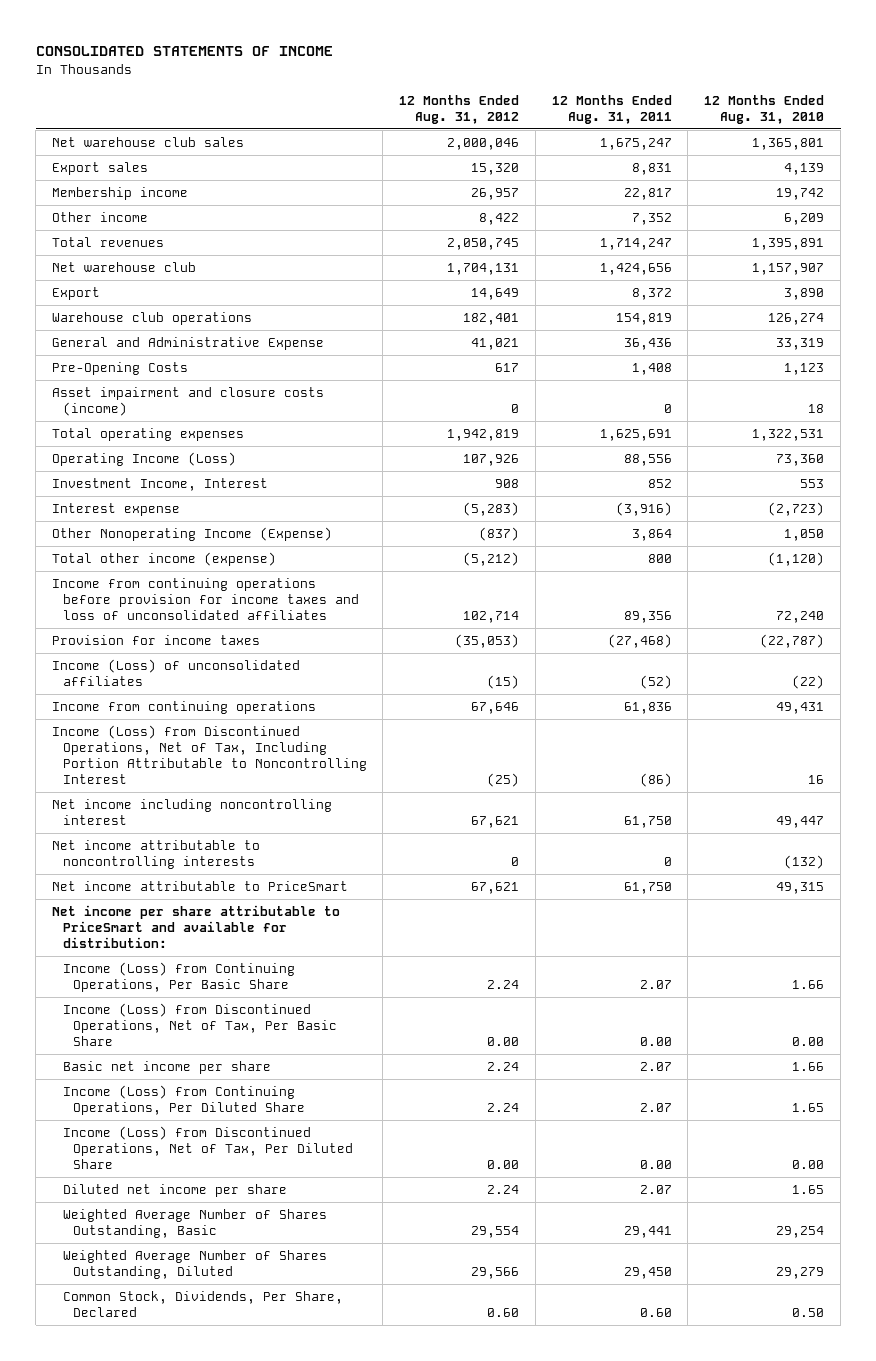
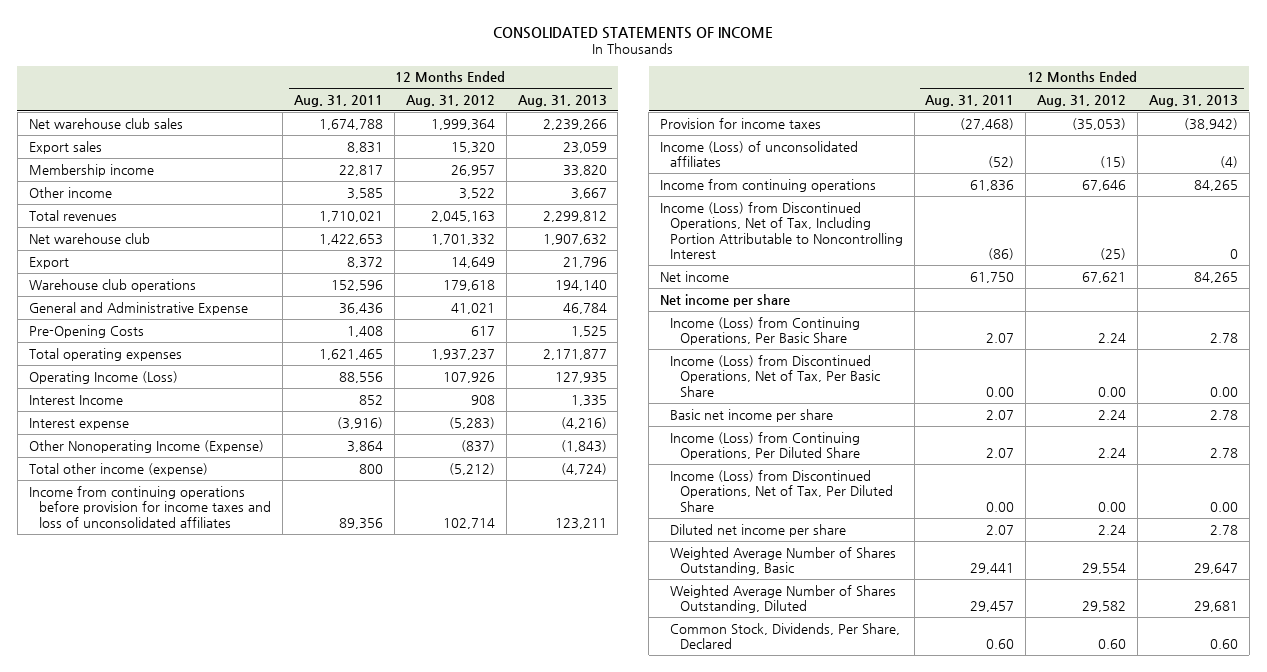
[704,94,825,124] 12 Months Ended Aug. 31, 2010 -> none
none -> [517,94,607,107] Aug. 31, 2013
[447,138,520,151] 2,000,046 -> [430,118,495,130] 1,999,364
[599,138,672,151] 1,675,247 -> [319,118,384,130] 1,674,788
[479,213,520,226] 8,422 -> [458,187,495,199] 3,522
[631,213,672,226] 7,352 -> [347,187,384,199] 3,585
[447,238,520,251] 2,050,745 -> [430,210,495,222] 2,045,163
[599,238,672,251] 1,714,247 -> [319,210,384,222] 1,710,021
[447,263,520,276] 1,704,131 -> [430,233,495,245] 1,701,332
[599,263,672,276] 1,424,656 -> [319,233,384,245] 1,422,653
[463,313,520,326] 182,401 -> [442,279,495,291] 179,618
[615,313,672,326] 154,819 -> [331,279,384,291] 152,596
[52,387,325,417] Asset impairment and closure costs (income) -> none
[447,429,520,442] 1,942,819 -> [430,348,495,360] 1,937,237
[599,429,672,442] 1,625,691 -> [319,348,384,360] 1,621,465
[52,478,269,492] Investment Income, Interest -> [28,394,123,405] Interest Income
[52,799,333,826] Net income including noncontrolling interest -> none
[52,840,261,870] Net income attributable to noncontrolling interests -> none
[52,881,349,892] Net income attributable to PriceSmart -> [660,270,730,282] Net income
[52,905,341,948] Net income per share attributable to PriceSmart and available for distribution: -> [660,293,791,307] Net income per share
[471,1267,520,1280] 29,566 -> [1082,601,1127,613] 29,582
[623,1267,672,1280] 29,450 -> [970,601,1015,613] 29,457

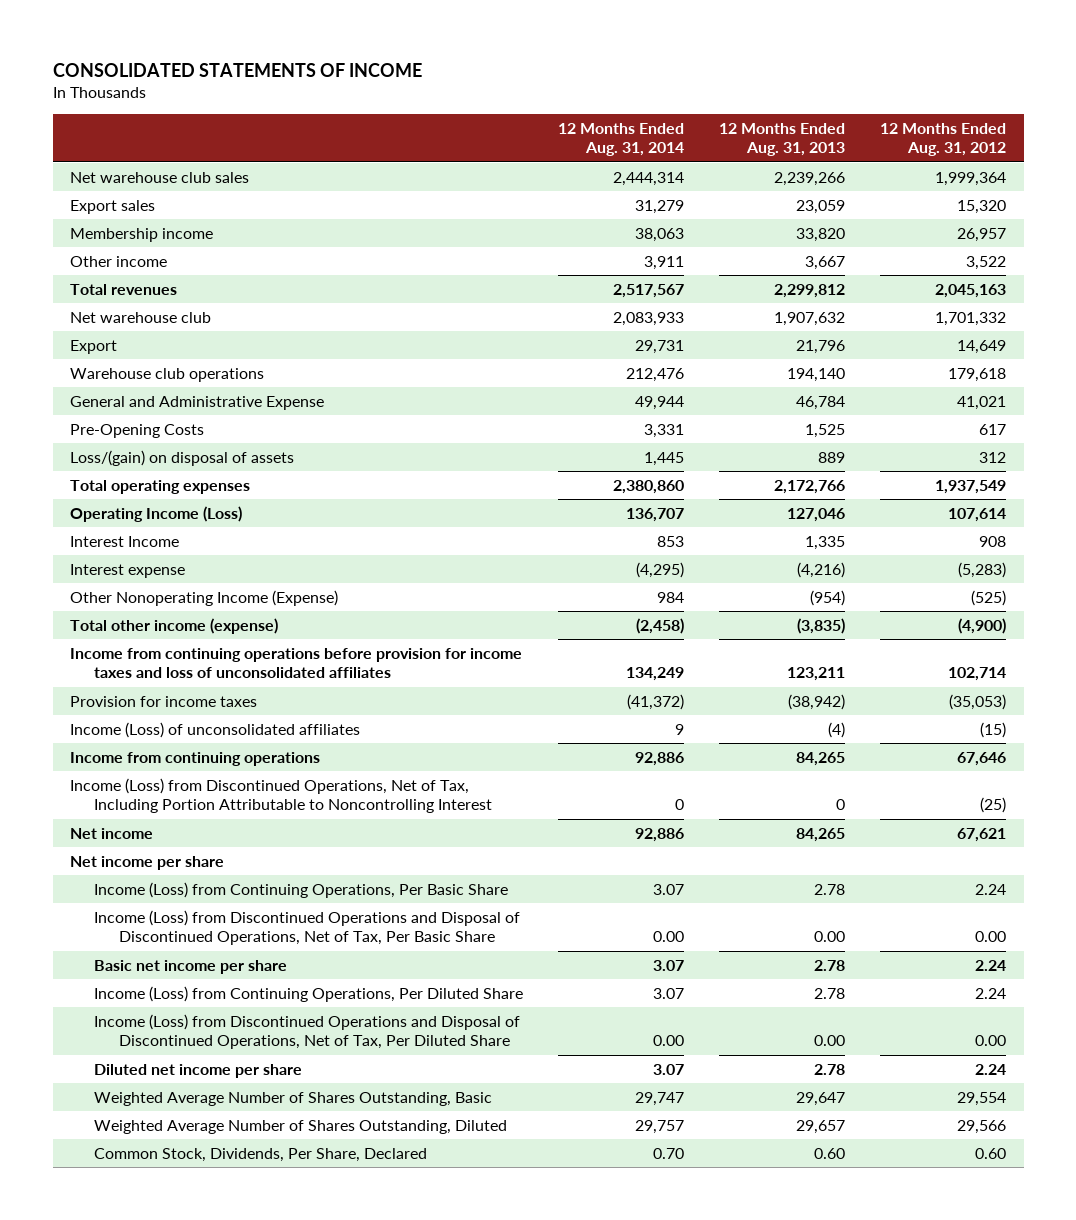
[294,94,384,107] Aug. 31, 2011 -> none
none -> [558,122,685,157] 12 Months Ended Aug. 31, 2014
none -> [70,449,295,466] Loss/(gain) on disposal of assets
[430,348,495,360] 1,937,237 -> [935,479,1007,494] 1,937,549
[542,348,607,360] 2,171,877 -> [774,479,846,494] 2,172,766
[442,371,495,383] 107,926 -> [948,507,1007,522] 107,614
[554,371,607,383] 127,935 -> [787,507,846,522] 127,046
[460,439,495,452] (837) -> [971,589,1007,606] (525)
[560,439,607,452] (1,843) -> [810,589,846,606] (954)
[448,462,495,475] (5,212) -> [958,617,1007,634] (4,900)
[560,462,607,475] (4,724) -> [797,617,846,634] (3,835)
[669,354,880,397] Income (Loss) from Discontinued Operations, Net of Tax, Per Basic Share -> [94,909,521,946] Income (Loss) from Discontinued Operations and Disposal of Discontinued Operations, Net of Tax, Per Basic Share
[669,469,893,512] Income (Loss) from Discontinued Operations, Net of Tax, Per Diluted Share -> [94,1013,521,1050] Income (Loss) from Discontinued Operations and Disposal of Discontinued Operations, Net of Tax, Per Diluted Share
[1082,601,1127,613] 29,582 -> [957,1119,1007,1134] 29,566
[1193,601,1238,613] 29,681 -> [796,1119,846,1134] 29,657

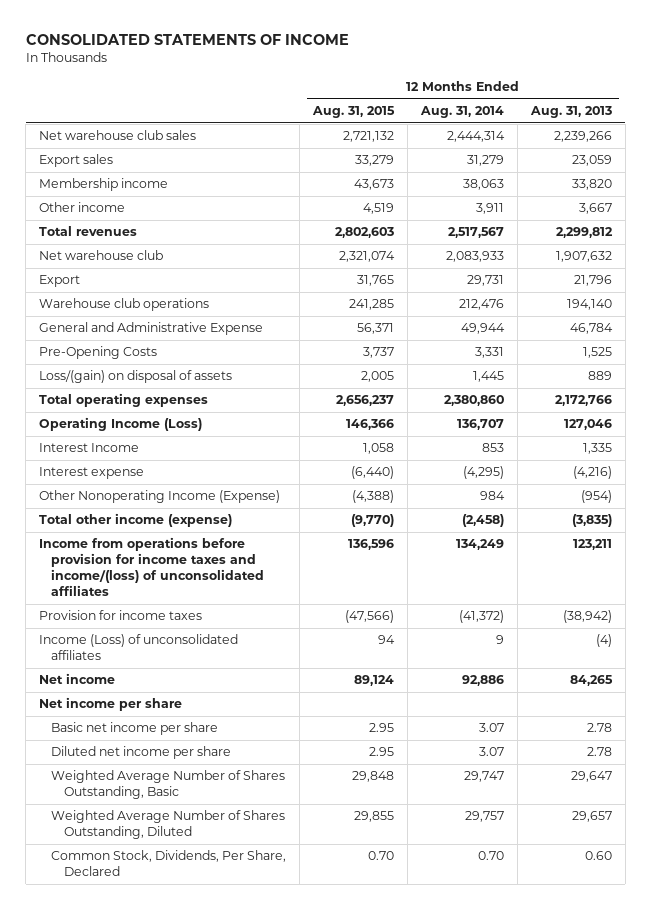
[880,122,1007,157] 12 Months Ended Aug. 31, 2012 -> none
none -> [312,105,396,118] Aug. 31, 2015
[70,647,523,679] Income from continuing operations before provision for income taxes and loss of unconsolidated affiliates -> [39,537,265,596] Income from operations before provision for income taxes and income/(loss) of unconsolidated affiliates
[70,751,321,766] Income from continuing operations -> none
[70,777,493,814] Income (Loss) from Discontinued Operations, Net of Tax, Including Portion Attributable to Noncontrolling Interest -> none
[94,881,509,898] Income (Loss) from Continuing Operations, Per Basic Share -> none
[94,909,521,946] Income (Loss) from Discontinued Operations and Disposal of Discontinued Operations, Net of Tax, Per Basic Share -> none
[94,985,524,1002] Income (Loss) from Continuing Operations, Per Diluted Share -> none
[94,1013,521,1050] Income (Loss) from Discontinued Operations and Disposal of Discontinued Operations, Net of Tax, Per Diluted Share -> none

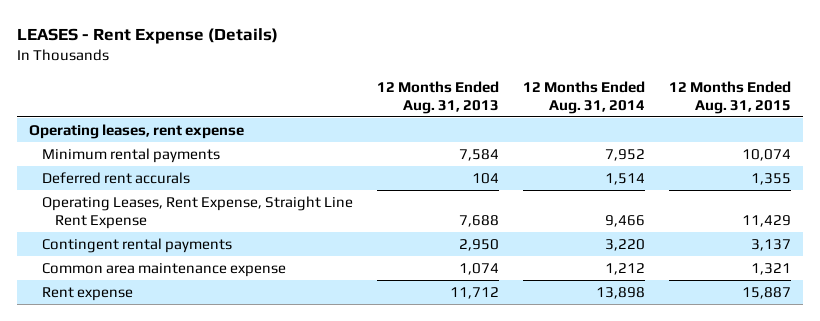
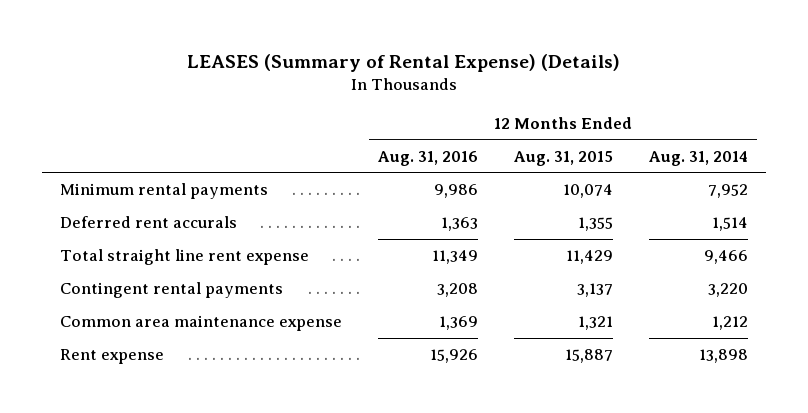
[17,28,279,45] LEASES - Rent Expense (Details) -> [186,53,620,72] LEASES (Summary of Rental Expense) (Details)
[377,80,500,114] 12 Months Ended Aug. 31, 2013 -> none
none -> [378,150,479,166] Aug. 31, 2016
[29,123,245,139] Operating leases, rent expense -> none
[42,195,354,229] Operating Leases, Rent Expense, Straight Line Rent Expense -> [60,249,310,266] Total straight line rent expense

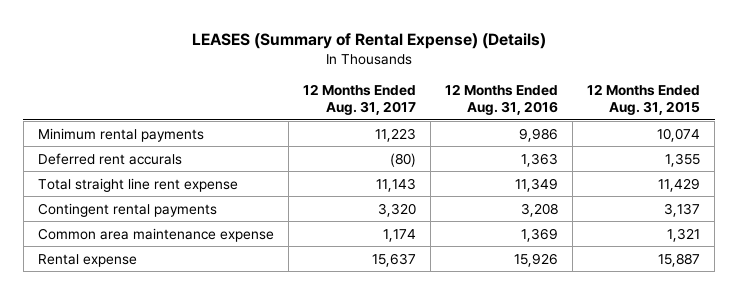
[648,150,748,166] Aug. 31, 2014 -> none
none -> [302,84,416,116] 12 Months Ended Aug. 31, 2017
[60,349,165,365] Rent expense -> [37,253,137,267] Rental expense

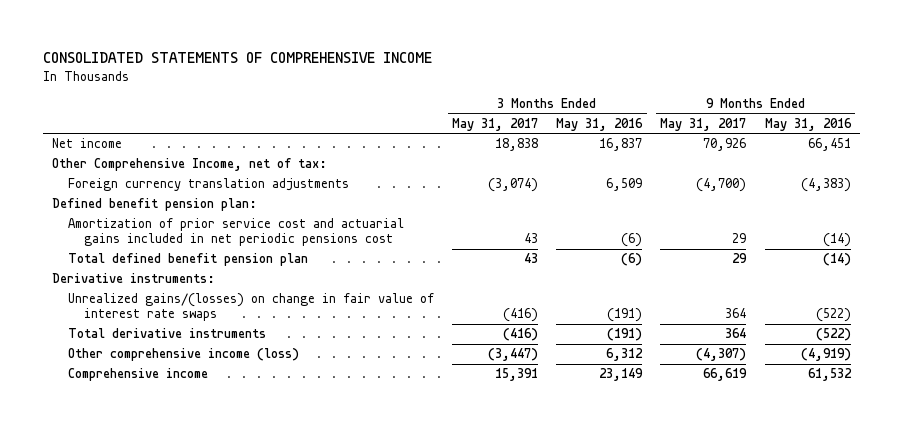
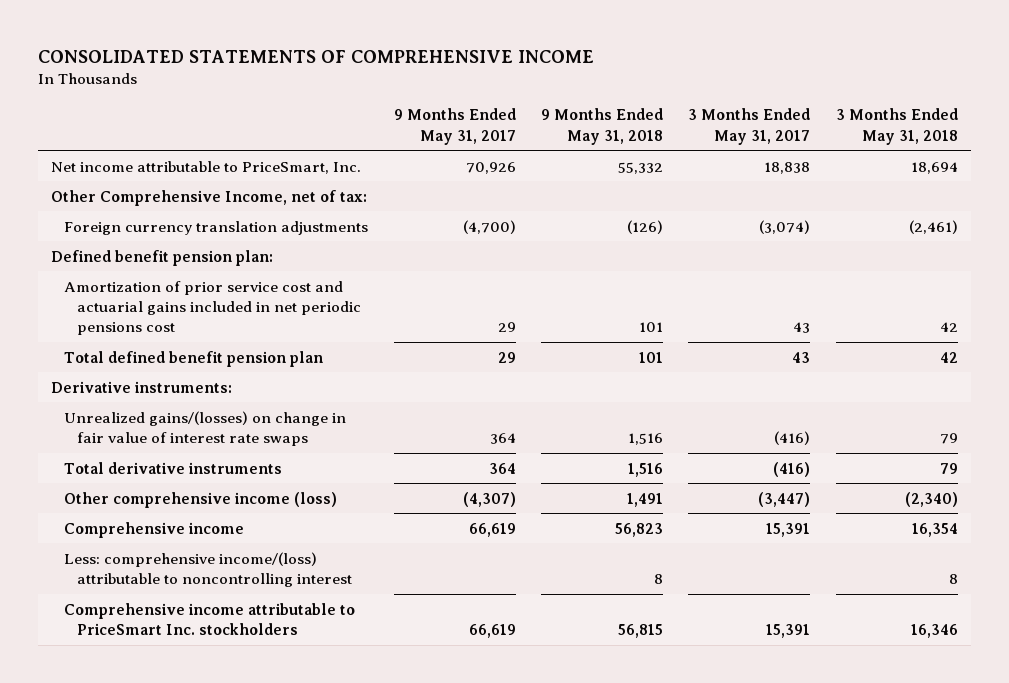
[556,117,644,131] May 31, 2016 -> none
[764,117,852,131] May 31, 2016 -> none
none -> [541,108,664,145] 9 Months Ended May 31, 2018
none -> [835,108,958,145] 3 Months Ended May 31, 2018
[52,138,123,149] Net income -> [50,160,361,174] Net income attributable to PriceSmart, Inc.
none -> [64,551,353,587] Less: comprehensive income/(loss) attributable to noncontrolling interest
none -> [64,602,356,635] Comprehensive income attributable to PriceSmart Inc. stockholders

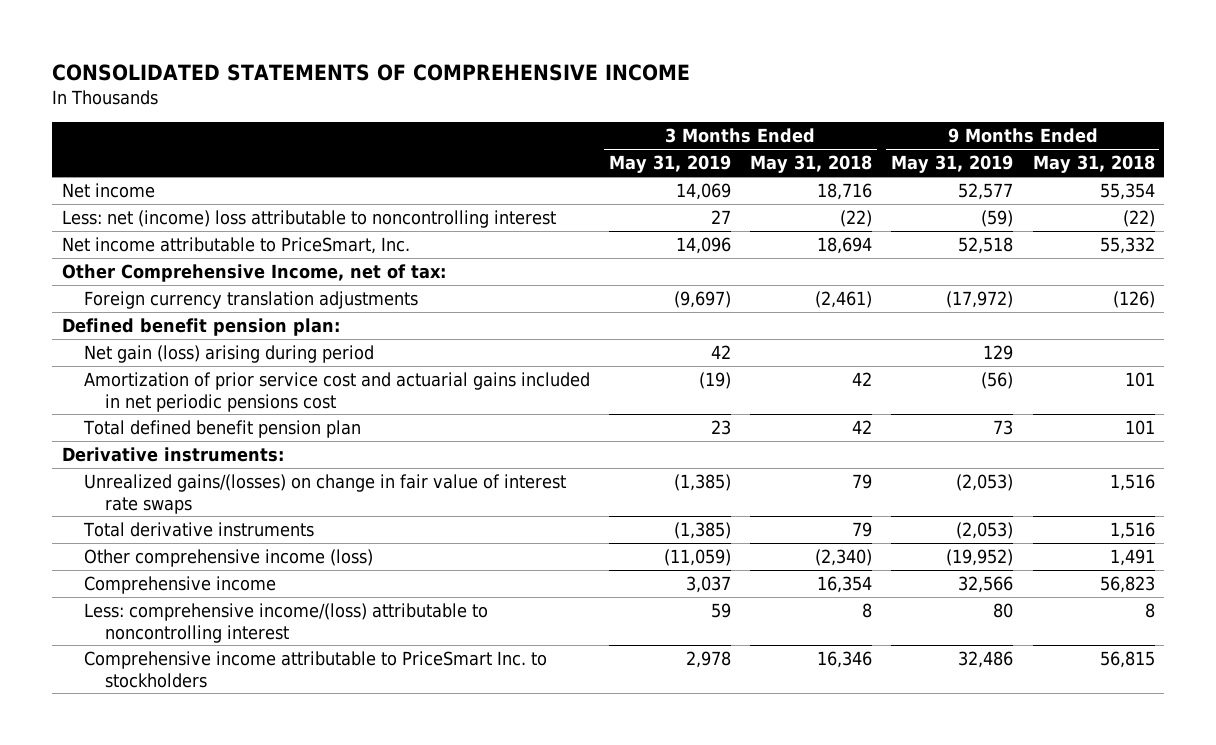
[393,108,516,145] 9 Months Ended May 31, 2017 -> none
[688,108,811,145] 3 Months Ended May 31, 2017 -> none
none -> [608,155,731,174] May 31, 2019
none -> [891,155,1014,174] May 31, 2019
none -> [61,183,155,199] Net income
none -> [61,210,556,229] Less: net (income) loss attributable to noncontrolling interest
none -> [83,345,374,364] Net gain (loss) arising during period
[64,602,356,635] Comprehensive income attributable to PriceSmart Inc. stockholders -> [83,651,547,688] Comprehensive income attributable to PriceSmart Inc. to stockholders

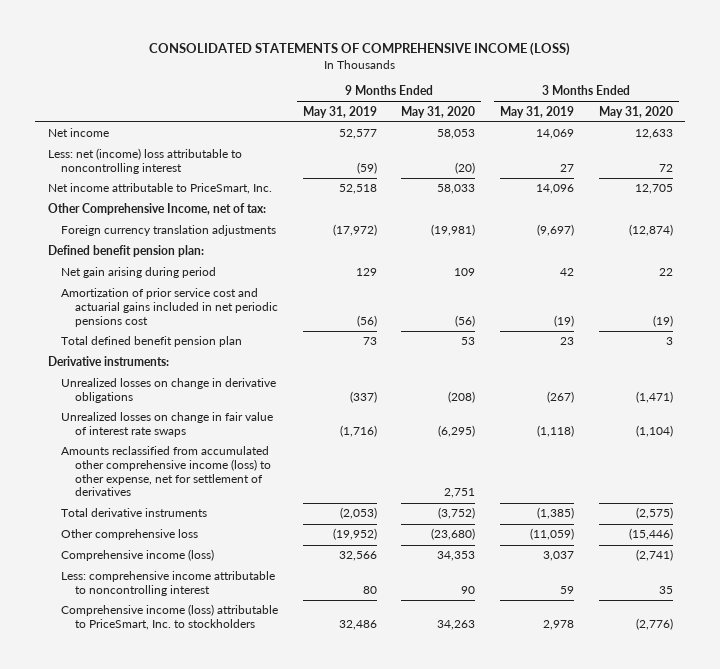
[52,64,691,82] CONSOLIDATED STATEMENTS OF COMPREHENSIVE INCOME -> [149,42,571,57] CONSOLIDATED STATEMENTS OF COMPREHENSIVE INCOME (LOSS)
[750,155,873,174] May 31, 2018 -> none
[1032,155,1155,174] May 31, 2018 -> none
none -> [401,105,476,118] May 31, 2020
none -> [598,105,673,118] May 31, 2020
[83,345,374,364] Net gain (loss) arising during period -> [61,267,217,279] Net gain arising during period
none -> [61,378,277,404] Unrealized losses on change in derivative obligations
[83,474,566,514] Unrealized gains/(losses) on change in fair value of interest rate swaps -> [61,412,274,438] Unrealized losses on change in fair value of interest rate swaps
[673,474,731,492] (1,385) -> [536,425,574,438] (1,118)
[956,474,1014,492] (2,053) -> [339,425,377,438] (1,716)
none -> [61,446,271,497] Amounts reclassified from accumulated other comprehensive income (loss) to other expense, net for settlement of derivatives
[83,549,373,568] Other comprehensive income (loss) -> [61,529,199,541] Other comprehensive loss
[83,576,276,595] Comprehensive income -> [61,549,215,562] Comprehensive income (loss)
[83,603,488,643] Less: comprehensive income/(loss) attributable to noncontrolling interest -> [61,571,276,597] Less: comprehensive income attributable to noncontrolling interest
[83,651,547,688] Comprehensive income attributable to PriceSmart Inc. to stockholders -> [61,604,279,631] Comprehensive income (loss) attributable to PriceSmart, Inc. to stockholders

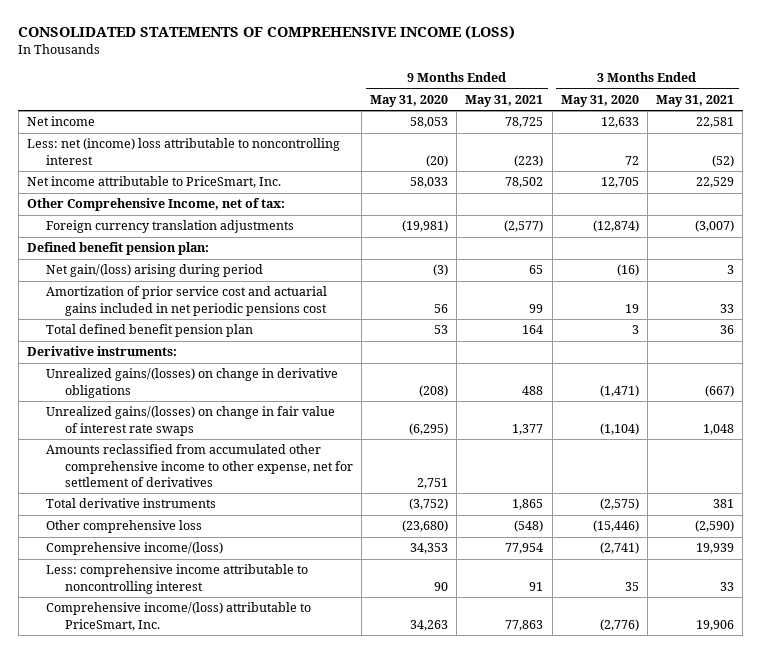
[302,105,377,118] May 31, 2019 -> none
[499,105,574,118] May 31, 2019 -> none
none -> [465,94,544,107] May 31, 2021
none -> [656,94,735,107] May 31, 2021
[61,267,217,279] Net gain arising during period -> [45,264,263,278] Net gain/(loss) arising during period
[454,268,476,277] 109 -> [432,264,448,277] (3)
[658,268,673,277] 22 -> [616,264,639,277] (16)
[455,314,476,327] (56) -> [433,303,448,313] 56
[652,314,673,327] (19) -> [624,303,639,313] 19
[61,378,277,404] Unrealized losses on change in derivative obligations -> [45,368,338,398] Unrealized gains/(losses) on change in derivative obligations
[61,412,274,438] Unrealized losses on change in fair value of interest rate swaps -> [45,406,335,436] Unrealized gains/(losses) on change in fair value of interest rate swaps
[61,446,271,497] Amounts reclassified from accumulated other comprehensive income (loss) to other expense, net for settlement of derivatives -> [45,444,353,487] Amounts reclassified from accumulated other comprehensive income to other expense, net for settlement of derivatives
[61,549,215,562] Comprehensive income (loss) -> [45,542,223,556] Comprehensive income/(loss)
[61,604,279,631] Comprehensive income (loss) attributable to PriceSmart, Inc. to stockholders -> [45,602,311,631] Comprehensive income/(loss) attributable to PriceSmart, Inc.

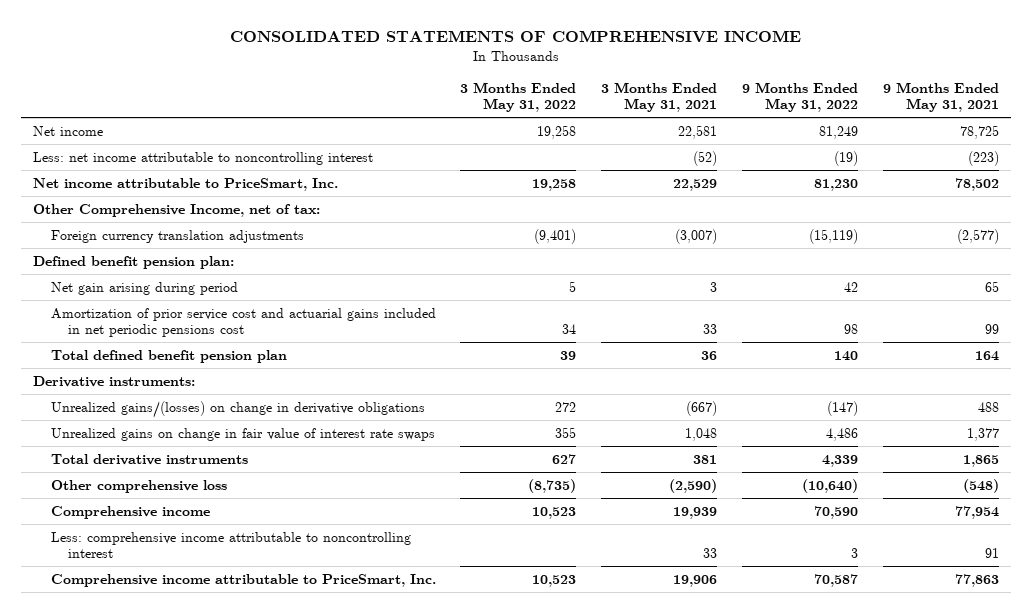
[18,25,516,41] CONSOLIDATED STATEMENTS OF COMPREHENSIVE INCOME (LOSS) -> [229,30,801,44] CONSOLIDATED STATEMENTS OF COMPREHENSIVE INCOME
[369,94,448,107] May 31, 2020 -> none
[560,94,639,107] May 31, 2020 -> none
none -> [460,81,577,112] 3 Months Ended May 31, 2022
none -> [741,81,858,112] 9 Months Ended May 31, 2022
[26,138,340,165] Less: net (income) loss attributable to noncontrolling interest -> [33,151,374,165] Less: net income attributable to noncontrolling interest
[45,264,263,278] Net gain/(loss) arising during period -> [50,281,238,295] Net gain arising during period
[45,444,353,487] Amounts reclassified from accumulated other comprehensive income to other expense, net for settlement of derivatives -> none
[45,406,335,436] Unrealized gains/(losses) on change in fair value of interest rate swaps -> [50,427,435,441] Unrealized gains on change in fair value of interest rate swaps
[45,542,223,556] Comprehensive income/(loss) -> [50,505,210,519] Comprehensive income
[45,602,311,631] Comprehensive income/(loss) attributable to PriceSmart, Inc. -> [50,573,436,587] Comprehensive income attributable to PriceSmart, Inc.

